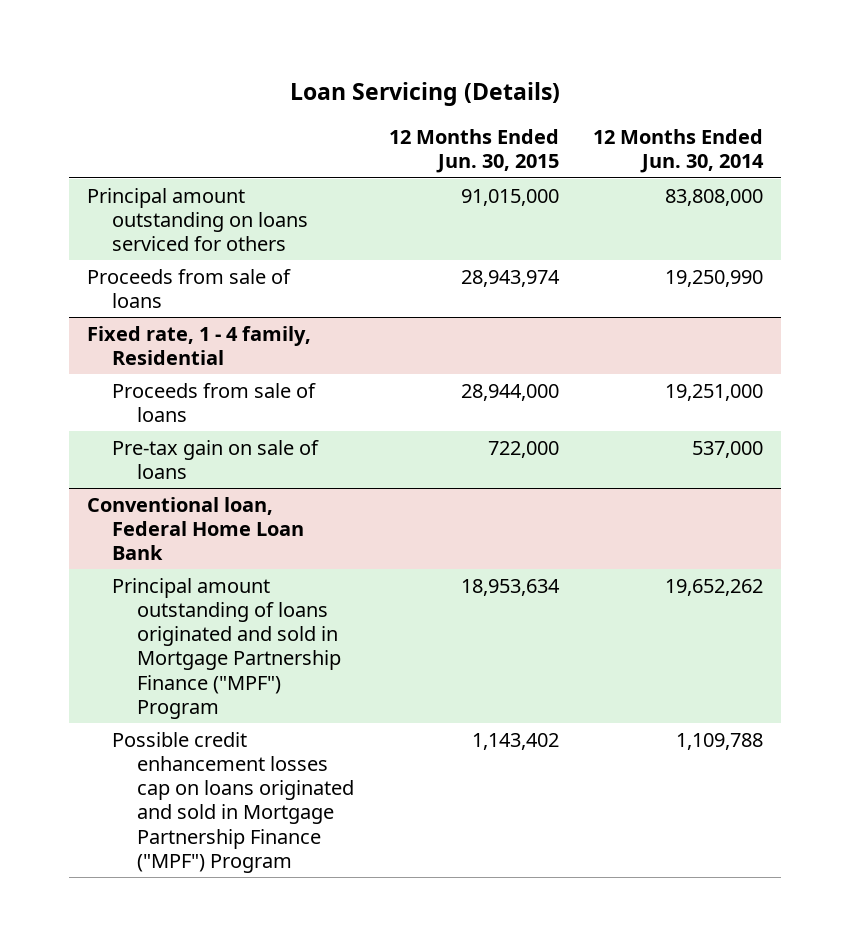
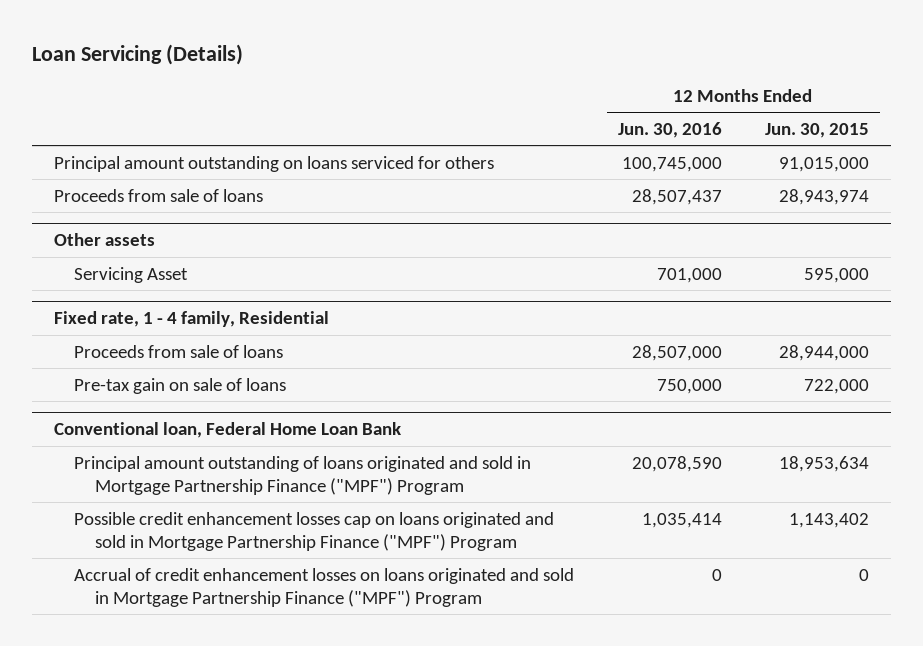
[593,129,765,174] 12 Months Ended Jun. 30, 2014 -> none
none -> [617,122,722,139] Jun. 30, 2016
none -> [53,233,155,247] Other assets
none -> [74,266,189,283] Servicing Asset
none -> [74,567,575,608] Accrual of credit enhancement losses on loans originated and sold in Mortgage Partnership Finance ("MPF") Program

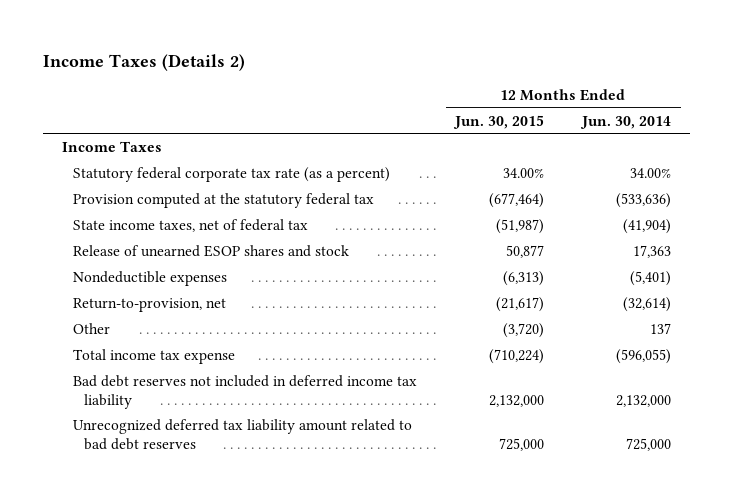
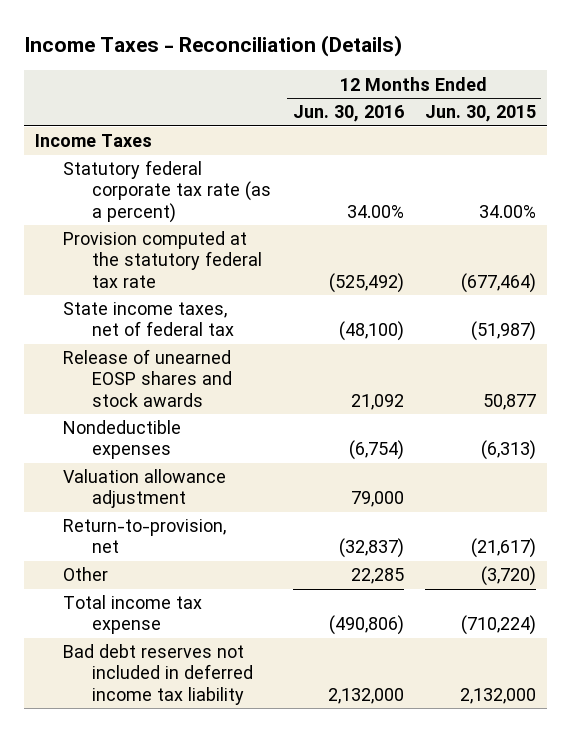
[42,53,245,71] Income Taxes (Details 2) -> [23,35,402,58] Income Taxes - Reconciliation (Details)
[580,115,672,129] Jun. 30, 2014 -> none
none -> [292,105,404,123] Jun. 30, 2016
[72,192,374,208] Provision computed at the statutory federal tax -> [63,231,263,288] Provision computed at the statutory federal tax rate
[72,244,349,257] Release of unearned ESOP shares and stock -> [63,349,233,407] Release of unearned EOSP shares and stock awards
none -> [63,469,227,509] Valuation allowance adjustment
[72,418,412,450] Unrecognized deferred tax liability amount related to bad debt reserves -> none

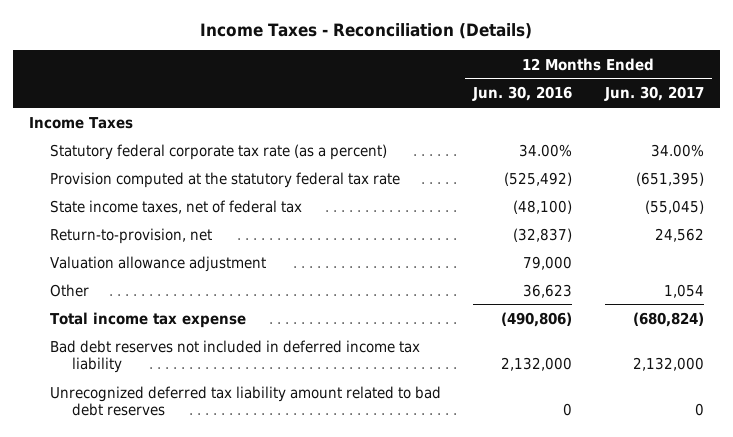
[424,105,536,123] Jun. 30, 2015 -> none
none -> [603,86,704,102] Jun. 30, 2017
[63,349,233,407] Release of unearned EOSP shares and stock awards -> none
[63,420,182,460] Nondeductible expenses -> none
[63,469,227,509] Valuation allowance adjustment -> [50,255,267,272] Valuation allowance adjustment
[350,568,404,585] 22,285 -> [523,283,573,298] 36,623
none -> [50,385,442,417] Unrecognized deferred tax liability amount related to bad debt reserves

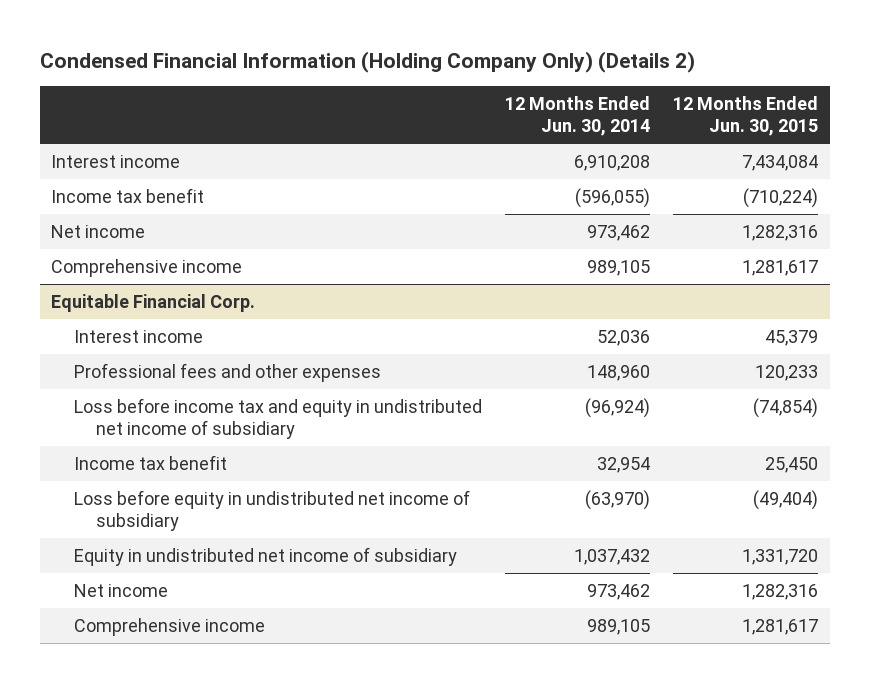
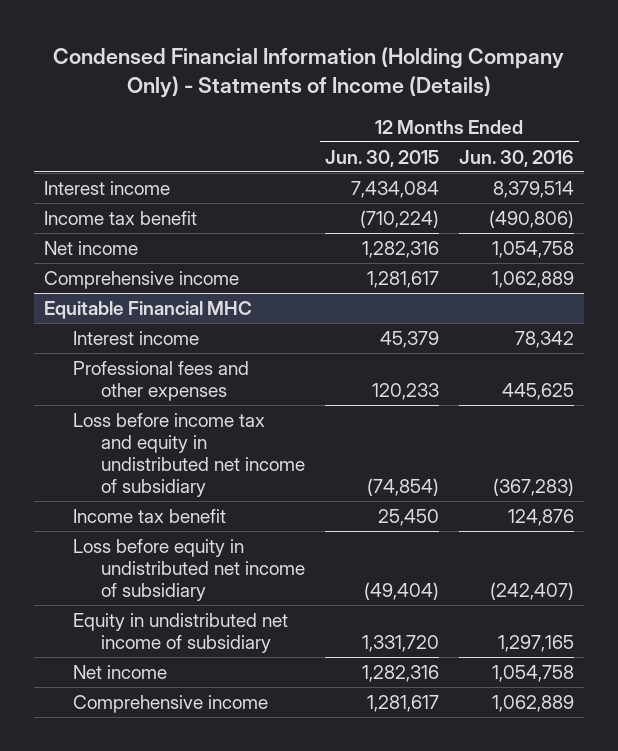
[39,50,695,73] Condensed Financial Information (Holding Company Only) (Details 2) -> [53,46,565,99] Condensed Financial Information (Holding Company Only) - Statments of Income (Details)
[505,95,651,137] 12 Months Ended Jun. 30, 2014 -> none
none -> [458,149,574,167] Jun. 30, 2016
[51,293,256,312] Equitable Financial Corp. -> [44,300,253,319] Equitable Financial MHC

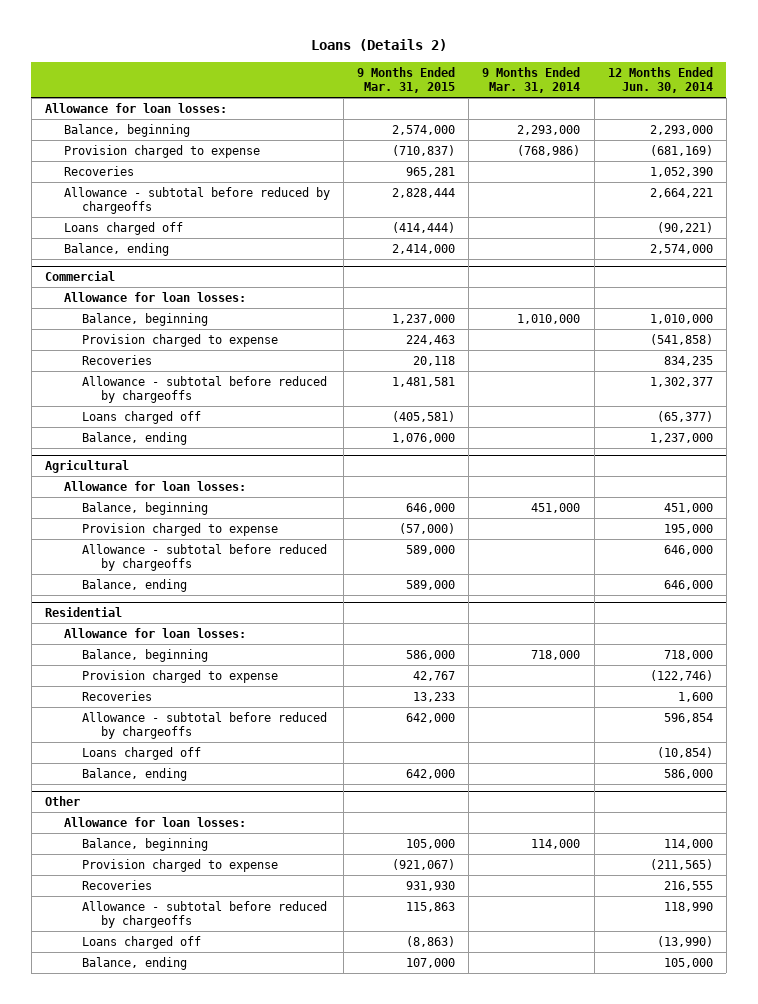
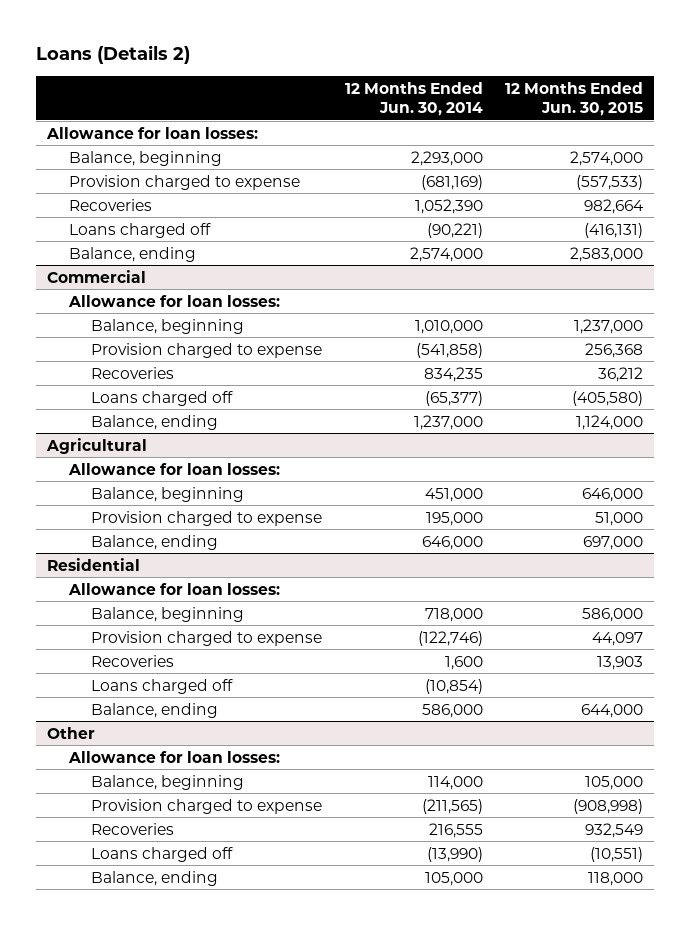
[357,66,456,94] 9 Months Ended Mar. 31, 2015 -> none
[482,66,581,94] 9 Months Ended Mar. 31, 2014 -> none
none -> [505,81,644,117] 12 Months Ended Jun. 30, 2015
[63,186,330,215] Allowance - subtotal before reduced by chargeoffs -> none
[82,375,328,404] Allowance - subtotal before reduced by chargeoffs -> none
[82,543,328,572] Allowance - subtotal before reduced by chargeoffs -> none
[82,711,328,740] Allowance - subtotal before reduced by chargeoffs -> none
[82,900,328,929] Allowance - subtotal before reduced by chargeoffs -> none

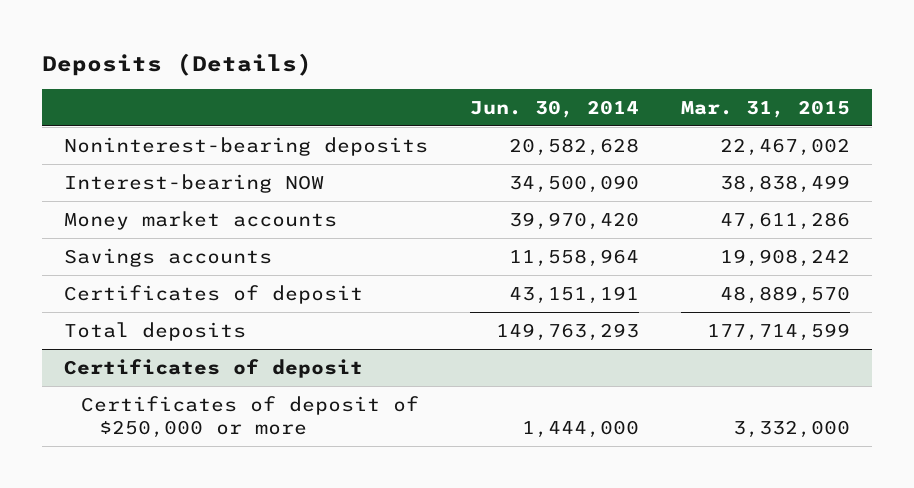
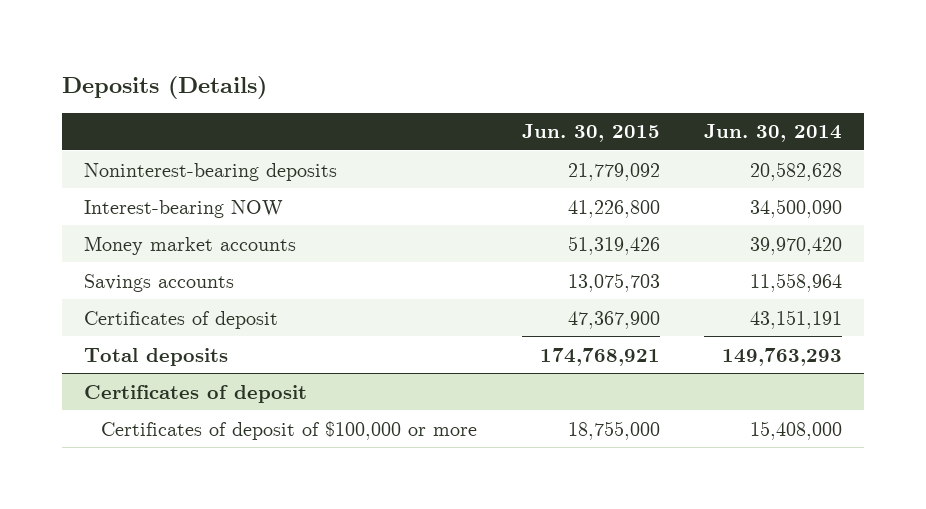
[681,99,851,118] Mar. 31, 2015 -> none
none -> [521,124,660,143] Jun. 30, 2015
[81,395,420,438] Certificates of deposit of $250,000 or more -> [101,420,478,440] Certificates of deposit of $100,000 or more
[521,419,639,438] 1,444,000 -> [750,420,843,440] 15,408,000

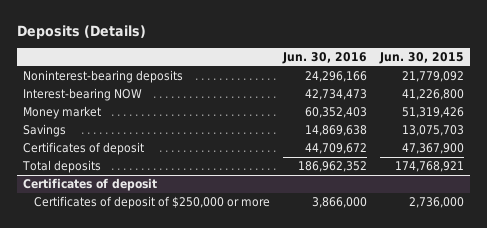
[704,124,843,143] Jun. 30, 2014 -> none
none -> [281,52,367,65] Jun. 30, 2016
[84,235,297,255] Money market accounts -> [23,106,102,120] Money market
[84,273,235,292] Savings accounts -> [23,124,67,138] Savings
[101,420,478,440] Certificates of deposit of $100,000 or more -> [33,196,270,210] Certificates of deposit of $250,000 or more
[567,420,660,440] 18,755,000 -> [408,197,464,209] 2,736,000

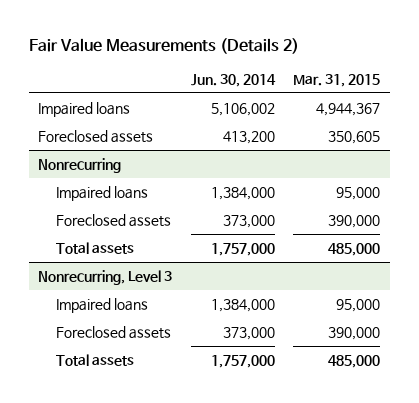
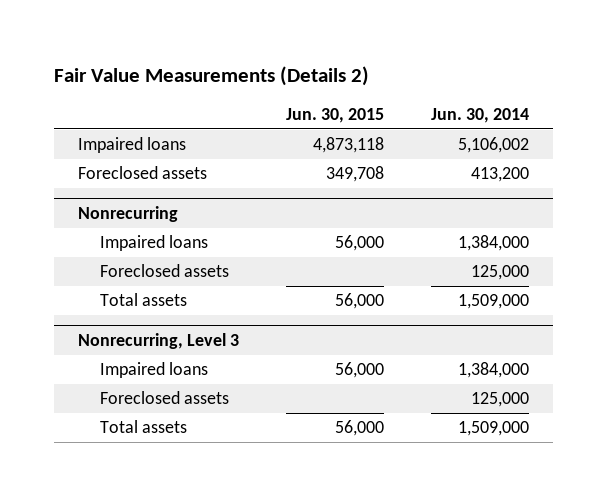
[293,73,381,87] Mar. 31, 2015 -> none
none -> [286,107,385,123] Jun. 30, 2015
[222,214,275,228] 373,000 -> [471,265,530,281] 125,000
[210,242,275,256] 1,757,000 -> [458,294,530,310] 1,509,000
[222,326,275,340] 373,000 -> [471,392,530,408] 125,000
[210,354,275,368] 1,757,000 -> [458,421,530,437] 1,509,000

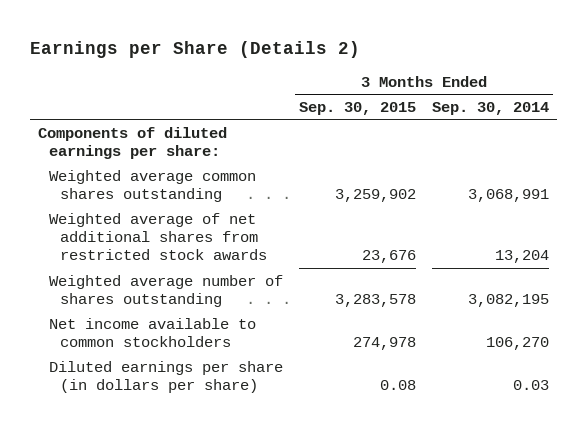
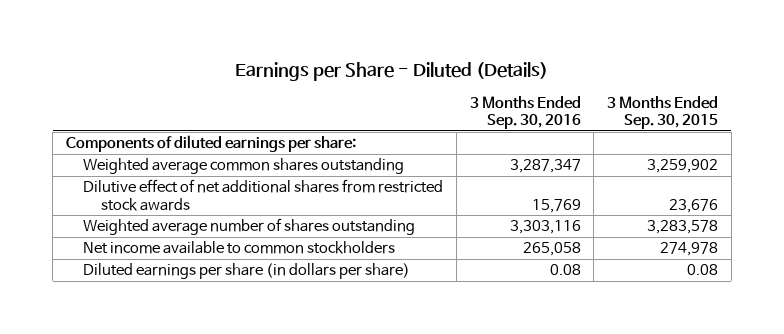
[29,40,360,58] Earnings per Share (Details 2) -> [234,62,548,82] Earnings per Share - Diluted (Details)
[431,101,549,115] Sep. 30, 2014 -> none
none -> [469,95,581,130] 3 Months Ended Sep. 30, 2016
[49,212,268,261] Weighted average of net additional shares from restricted stock awards -> [83,179,444,211] Dilutive effect of net additional shares from restricted stock awards

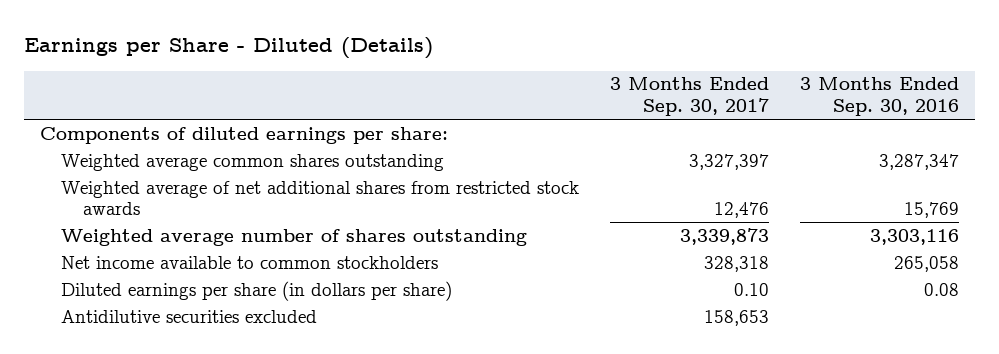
[607,95,719,130] 3 Months Ended Sep. 30, 2015 -> none
none -> [610,77,770,116] 3 Months Ended Sep. 30, 2017
[83,179,444,211] Dilutive effect of net additional shares from restricted stock awards -> [61,180,580,216] Weighted average of net additional shares from restricted stock awards
none -> [61,309,318,323] Antidilutive securities excluded

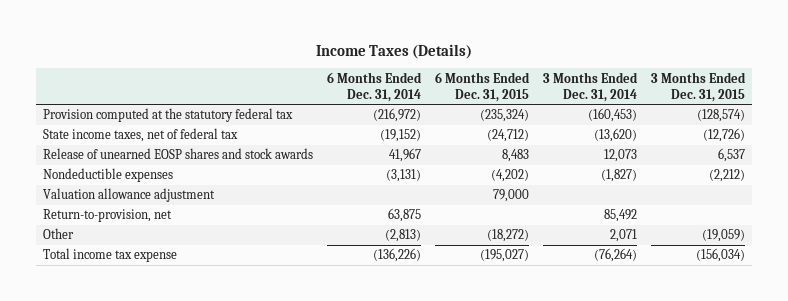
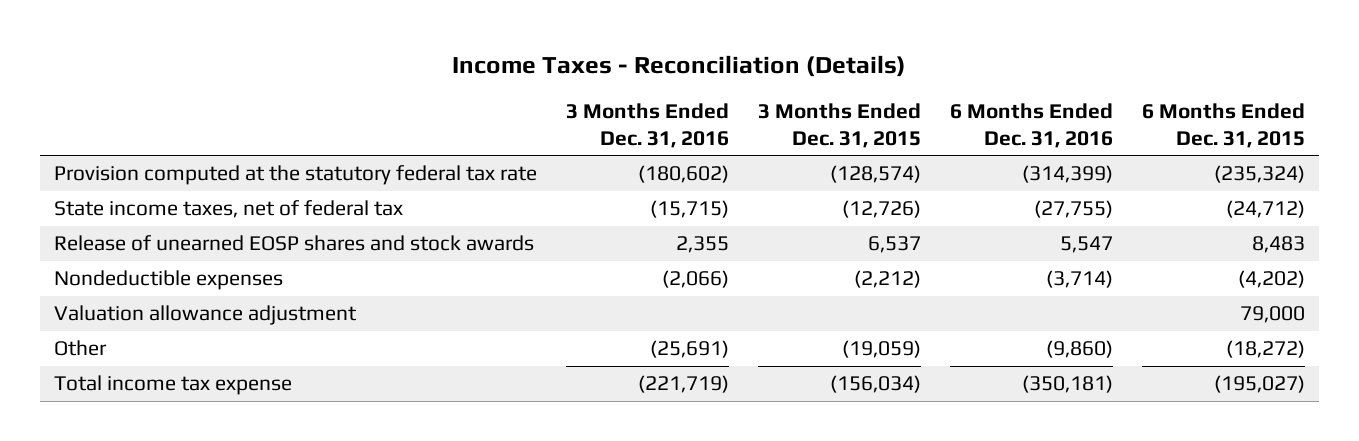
[315,43,472,59] Income Taxes (Details) -> [452,54,907,77] Income Taxes - Reconciliation (Details)
[326,71,422,102] 6 Months Ended Dec. 31, 2014 -> none
[542,71,638,102] 3 Months Ended Dec. 31, 2014 -> none
none -> [566,103,730,148] 3 Months Ended Dec. 31, 2016
none -> [949,103,1113,148] 6 Months Ended Dec. 31, 2016
[42,108,293,123] Provision computed at the statutory federal tax -> [54,165,538,186] Provision computed at the statutory federal tax rate
[42,209,172,223] Return-to-provision, net -> none

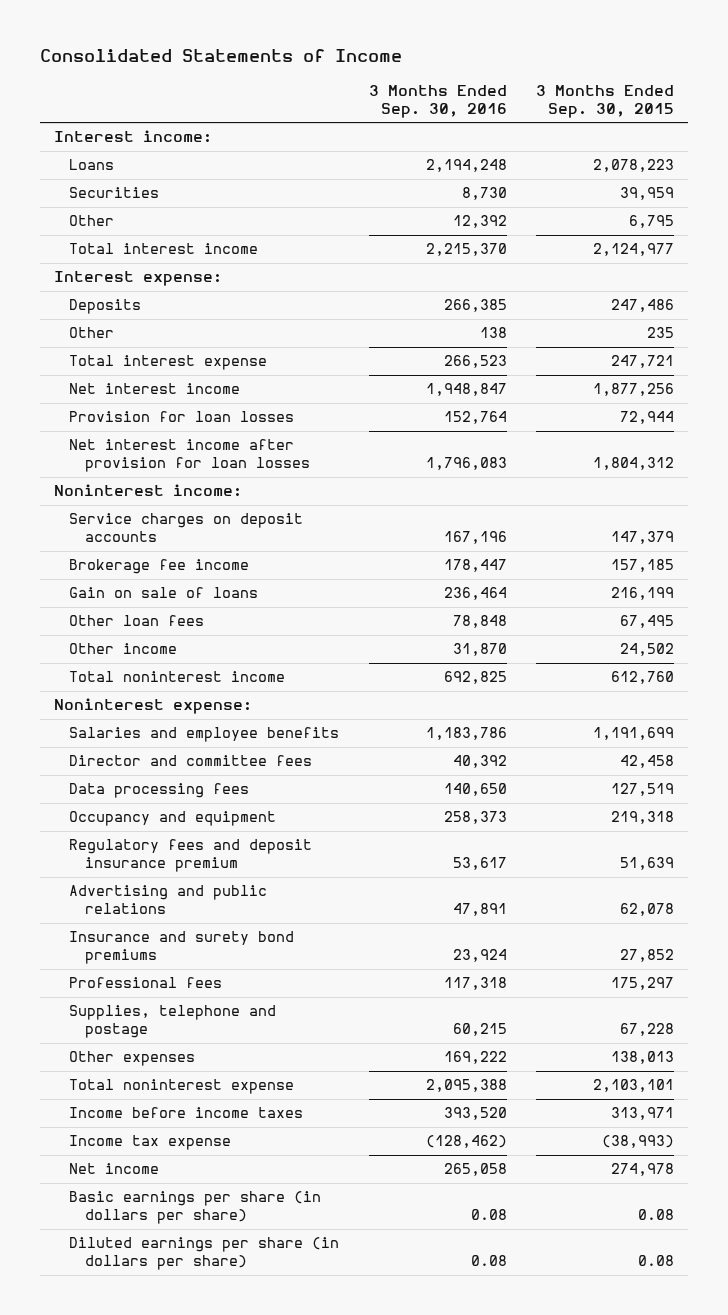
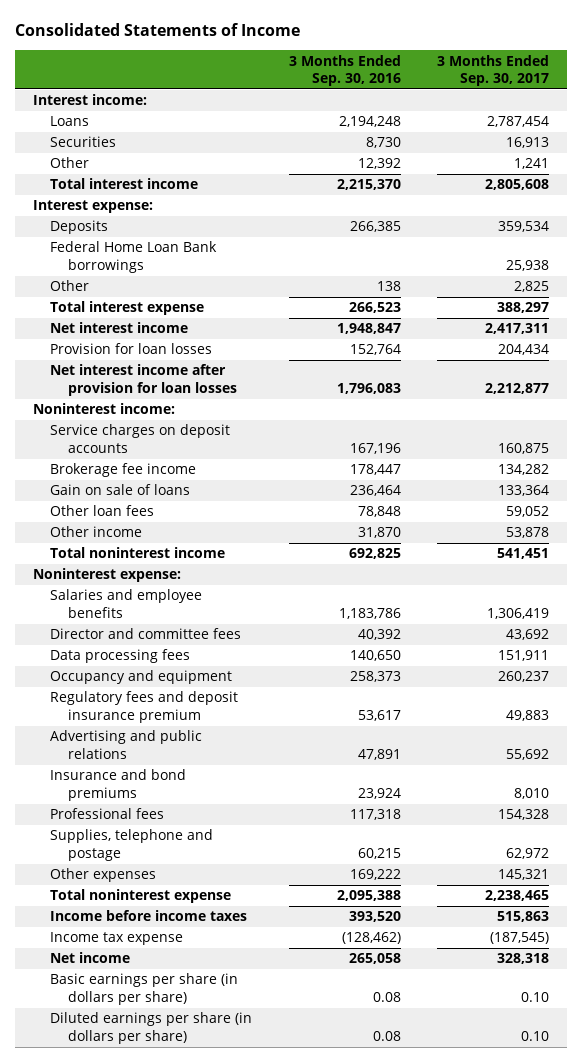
[535,84,674,118] 3 Months Ended Sep. 30, 2015 -> none
none -> [436,54,549,87] 3 Months Ended Sep. 30, 2017
none -> [50,241,218,273] Federal Home Loan Bank borrowings
[69,931,295,965] Insurance and surety bond premiums -> [50,769,187,801] Insurance and bond premiums

